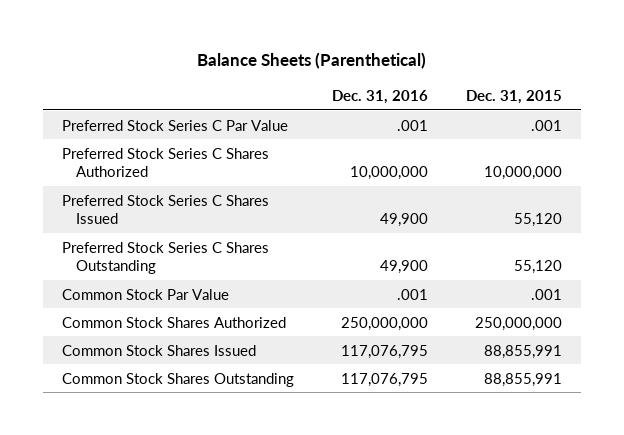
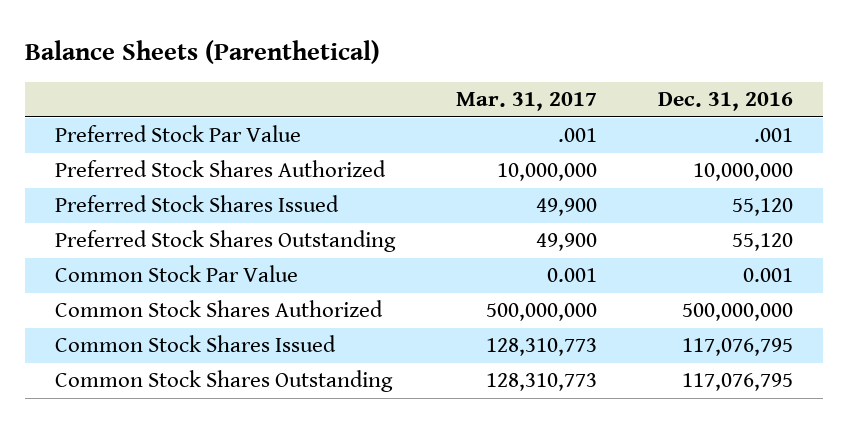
[465,89,562,104] Dec. 31, 2015 -> none
none -> [455,92,597,112] Mar. 31, 2017
[62,119,289,131] Preferred Stock Series C Par Value -> [55,125,302,143] Preferred Stock Par Value
[62,147,270,178] Preferred Stock Series C Shares Authorized -> [55,160,387,178] Preferred Stock Shares Authorized
[62,194,270,225] Preferred Stock Series C Shares Issued -> [55,195,340,213] Preferred Stock Shares Issued
[380,213,429,228] 49,900 -> [731,198,793,217] 55,120
[62,241,270,275] Preferred Stock Series C Shares Outstanding -> [55,230,397,253] Preferred Stock Shares Outstanding
[380,260,429,275] 49,900 -> [731,233,793,252] 55,120
[397,288,429,300] .001 -> [742,268,793,283] 0.001
[341,316,429,331] 250,000,000 -> [681,303,793,322] 500,000,000

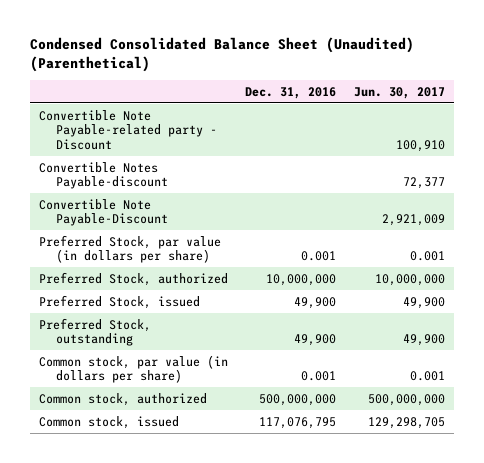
[24,39,380,64] Balance Sheets (Parenthetical) -> [29,36,414,72] Condensed Consolidated Balance Sheet (Unaudited) (Parenthetical)
[455,92,597,112] Mar. 31, 2017 -> none
none -> [354,86,446,99] Jun. 30, 2017
[55,370,394,393] Common Stock Shares Outstanding -> none
none -> [38,109,218,150] Convertible Note Payable-related party - Discount
none -> [38,161,169,190] Convertible Notes Payable-discount
none -> [38,198,169,227] Convertible Note Payable-Discount
[55,125,302,143] Preferred Stock Par Value -> [38,234,221,264] Preferred Stock, par value (in dollars per share)
[753,128,793,143] .001 -> [301,251,337,262] 0.001
[55,160,387,178] Preferred Stock Shares Authorized -> [38,271,228,286] Preferred Stock, authorized
[55,195,340,213] Preferred Stock Shares Issued -> [38,294,200,309] Preferred Stock, issued
[731,198,793,217] 55,120 -> [294,296,337,309] 49,900
[55,230,397,253] Preferred Stock Shares Outstanding -> [38,317,151,347] Preferred Stock, outstanding
[731,233,793,252] 55,120 -> [294,334,337,347] 49,900
[55,265,299,283] Common Stock Par Value -> [38,354,228,384] Common stock, par value (in dollars per share)
[55,300,384,318] Common Stock Shares Authorized -> [38,392,207,406] Common stock, authorized
[55,335,337,353] Common Stock Shares Issued -> [38,415,179,429] Common stock, issued

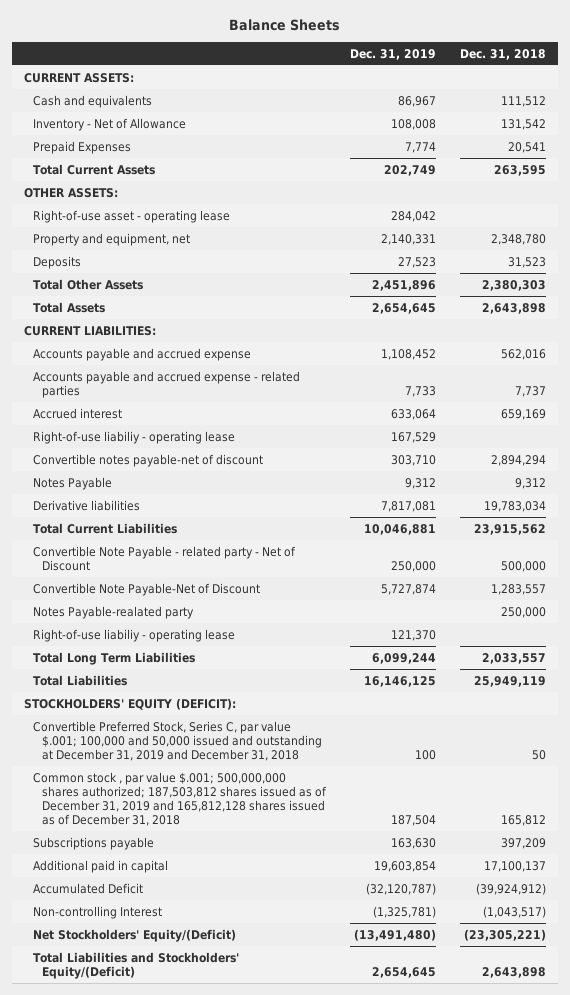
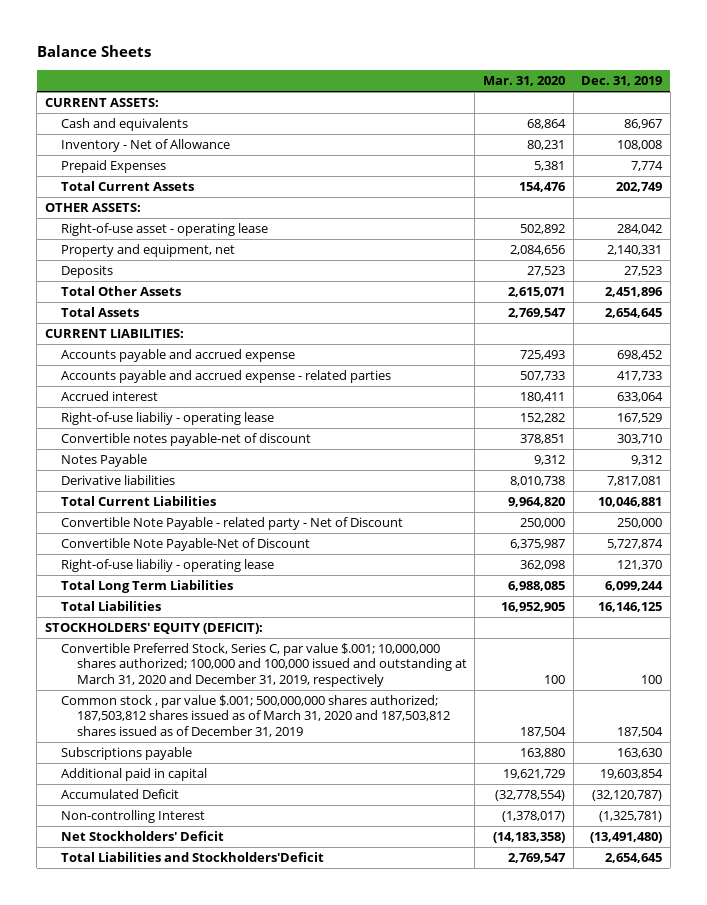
[460,48,547,60] Dec. 31, 2018 -> none
none -> [482,76,565,87] Mar. 31, 2020
[381,348,437,360] 1,108,452 -> [617,350,663,361] 698,452
[405,385,437,397] 7,733 -> [617,371,663,382] 417,733
[33,605,195,619] Notes Payable-realated party -> none
[33,720,323,762] Convertible Preferred Stock, Series C, par value $.001; 100,000 and 50,000 issued and outstanding at December 31, 2019 and December 31, 2018 -> [60,643,467,687] Convertible Preferred Stock, Series C, par value $.001; 10,000,000 shares authorized; 100,000 and 100,000 issued and outstanding at March 31, 2020 and December 31, 2019, respectively
[33,771,328,827] Common stock , par value $.001; 500,000,000 shares authorized; 187,503,812 shares issued as of December 31, 2019 and 165,812,128 shares issued as of December 31, 2018 -> [60,695,450,737] Common stock , par value $.001; 500,000,000 shares authorized; 187,503,812 shares issued as of March 31, 2020 and 187,503,812 shares issued as of December 31, 2019
[33,928,237,942] Net Stockholders' Equity/(Deficit) -> [60,831,224,842] Net Stockholders' Deficit
[33,951,240,979] Total Liabilities and Stockholders' Equity/(Deficit) -> [60,852,324,863] Total Liabilities and Stockholders'Deficit

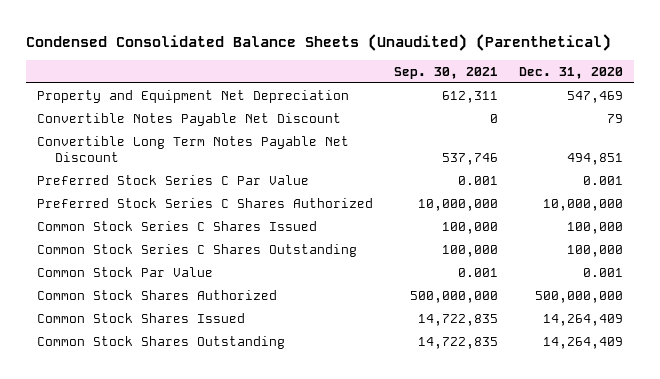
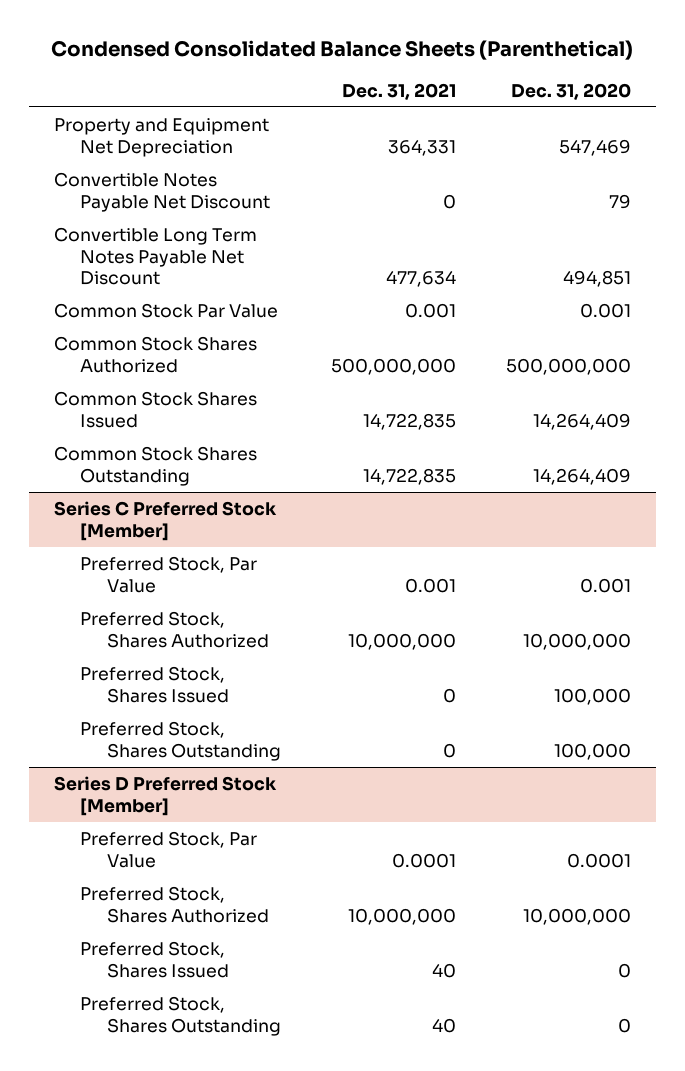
[26,33,612,51] Condensed Consolidated Balance Sheets (Unaudited) (Parenthetical) -> [51,40,634,61] Condensed Consolidated Balance Sheets (Parenthetical)
[394,66,499,79] Sep. 30, 2021 -> none
none -> [341,82,456,100] Dec. 31, 2021
[36,175,309,186] Preferred Stock Series C Par Value -> none
[36,198,373,209] Preferred Stock Series C Shares Authorized -> none
[36,221,317,232] Common Stock Series C Shares Issued -> none
[36,244,357,258] Common Stock Series C Shares Outstanding -> none
none -> [53,500,277,541] Series C Preferred Stock [Member]
none -> [80,555,258,593] Preferred Stock, Par Value
none -> [80,610,269,648] Preferred Stock, Shares Authorized
none -> [80,665,229,703] Preferred Stock, Shares Issued
none -> [80,720,281,761] Preferred Stock, Shares Outstanding
none -> [53,775,277,816] Series D Preferred Stock [Member]
none -> [80,830,258,868] Preferred Stock, Par Value
none -> [80,885,269,923] Preferred Stock, Shares Authorized
none -> [80,940,229,978] Preferred Stock, Shares Issued
none -> [80,995,281,1036] Preferred Stock, Shares Outstanding

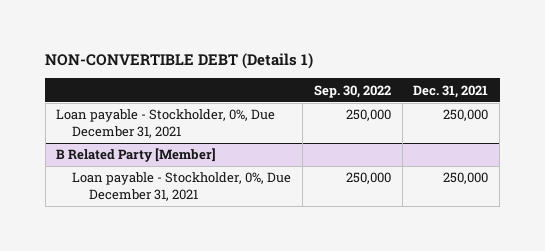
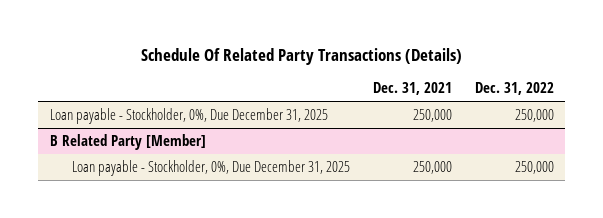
[45,53,314,70] NON-CONVERTIBLE DEBT (Details 1) -> [140,47,462,65] Schedule Of Related Party Transactions (Details)
[313,84,391,98] Sep. 30, 2022 -> none
none -> [474,82,554,96] Dec. 31, 2022
[56,109,276,138] Loan payable - Stockholder, 0%, Due December 31, 2021 -> [49,108,328,125] Loan payable - Stockholder, 0%, Due December 31, 2025
[72,172,292,201] Loan payable - Stockholder, 0%, Due December 31, 2021 -> [72,160,351,177] Loan payable - Stockholder, 0%, Due December 31, 2025

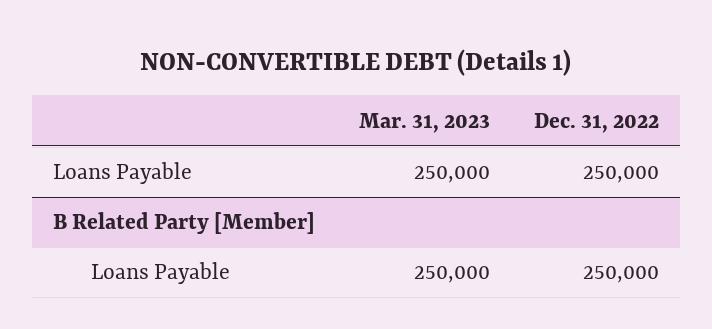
[140,47,462,65] Schedule Of Related Party Transactions (Details) -> [139,49,571,77] NON-CONVERTIBLE DEBT (Details 1)
[373,82,453,96] Dec. 31, 2021 -> none
none -> [358,112,490,133] Mar. 31, 2023
[49,108,328,125] Loan payable - Stockholder, 0%, Due December 31, 2025 -> [53,162,193,185] Loans Payable
[72,160,351,177] Loan payable - Stockholder, 0%, Due December 31, 2025 -> [90,262,230,285] Loans Payable

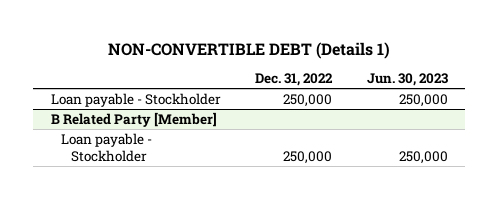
[358,112,490,133] Mar. 31, 2023 -> none
none -> [367,73,449,87] Jun. 30, 2023
[53,162,193,185] Loans Payable -> [50,92,221,107] Loan payable - Stockholder
[90,262,230,285] Loans Payable -> [60,132,152,162] Loan payable - Stockholder

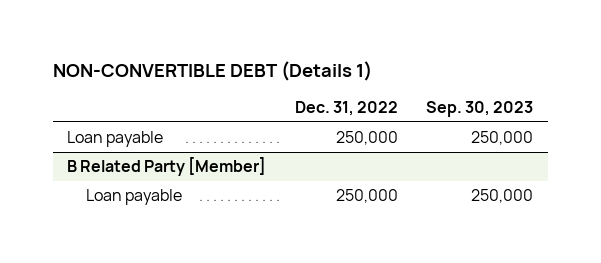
[367,73,449,87] Jun. 30, 2023 -> none
none -> [426,101,534,118] Sep. 30, 2023
[50,92,221,107] Loan payable - Stockholder -> [67,131,164,148] Loan payable
[60,132,152,162] Loan payable - Stockholder -> [85,189,182,206] Loan payable

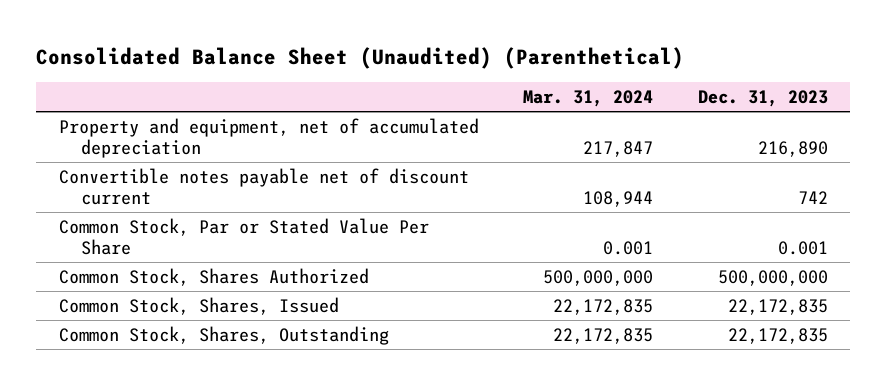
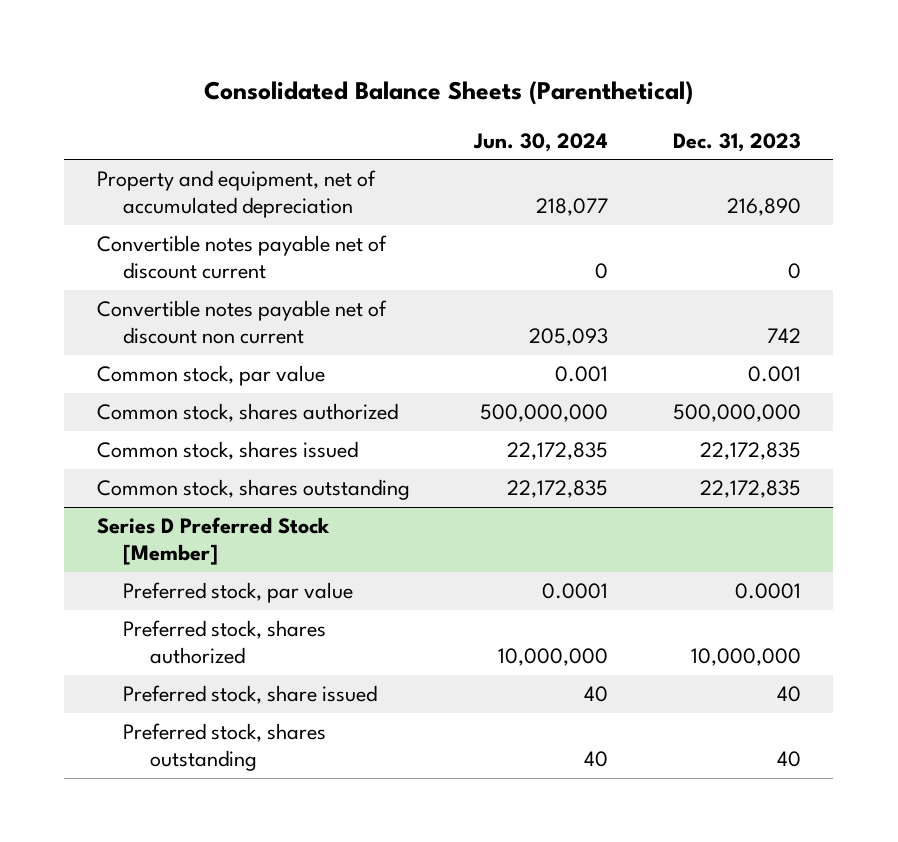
[36,47,685,70] Consolidated Balance Sheet (Unaudited) (Parenthetical) -> [203,80,693,105] Consolidated Balance Sheets (Parenthetical)
[523,90,654,108] Mar. 31, 2024 -> none
none -> [473,132,609,152] Jun. 30, 2024
[798,191,829,205] 742 -> [787,263,801,280] 0
none -> [96,300,387,345] Convertible notes payable net of discount non current
[58,217,429,256] Common Stock, Par or Stated Value Per Share -> [96,365,325,387] Common stock, par value
[58,267,369,286] Common Stock, Shares Authorized -> [96,403,398,423] Common stock, shares authorized
[58,296,339,315] Common Stock, Shares, Issued -> [96,441,358,461] Common stock, shares issued
[58,325,389,345] Common Stock, Shares, Outstanding -> [96,479,410,501] Common stock, shares outstanding
none -> [96,517,330,566] Series D Preferred Stock [Member]
none -> [123,582,354,604] Preferred stock, par value
none -> [123,620,327,665] Preferred stock, shares authorized
none -> [123,685,378,705] Preferred stock, share issued
none -> [123,723,327,772] Preferred stock, shares outstanding

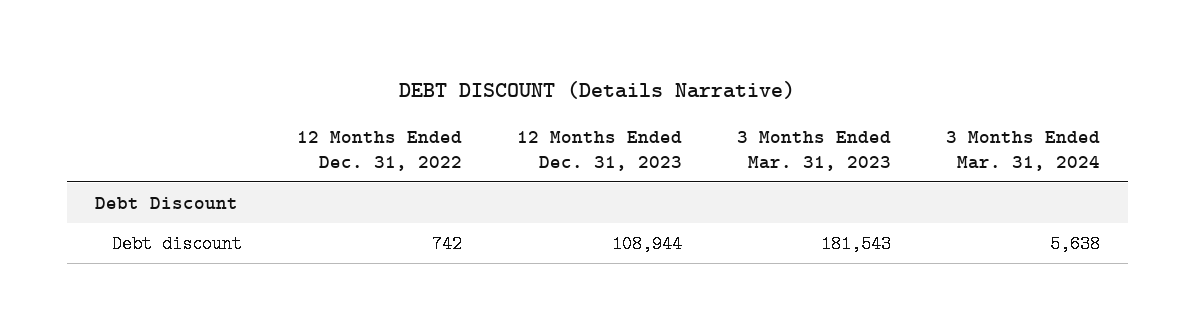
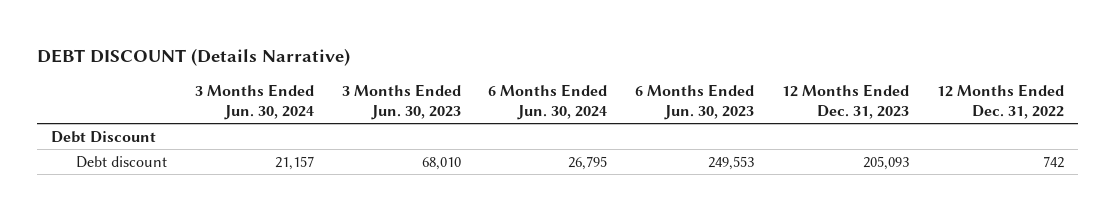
[736,130,891,171] 3 Months Ended Mar. 31, 2023 -> none
[945,130,1100,171] 3 Months Ended Mar. 31, 2024 -> none
none -> [194,84,314,120] 3 Months Ended Jun. 30, 2024
none -> [341,84,461,120] 3 Months Ended Jun. 30, 2023
none -> [488,84,608,120] 6 Months Ended Jun. 30, 2024
none -> [635,84,755,120] 6 Months Ended Jun. 30, 2023
[611,234,682,253] 108,944 -> [862,155,909,170] 205,093

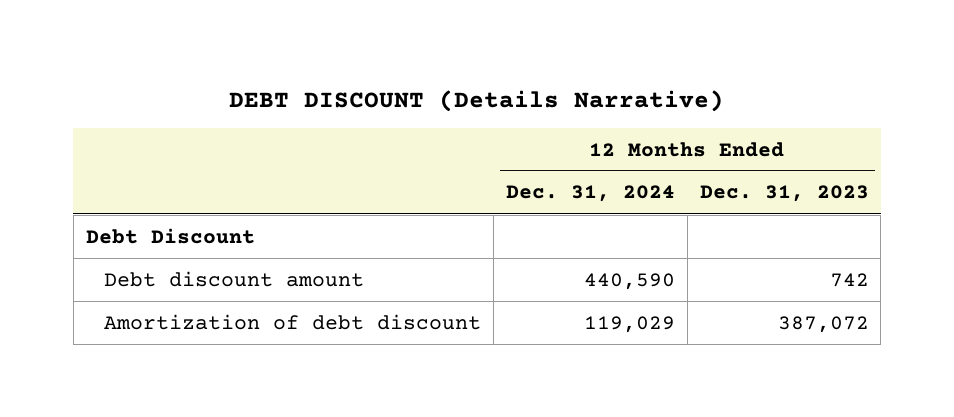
[194,84,314,120] 3 Months Ended Jun. 30, 2024 -> none
[341,84,461,120] 3 Months Ended Jun. 30, 2023 -> none
[488,84,608,120] 6 Months Ended Jun. 30, 2024 -> none
[635,84,755,120] 6 Months Ended Jun. 30, 2023 -> none
[936,84,1064,119] 12 Months Ended Dec. 31, 2022 -> none
none -> [505,185,675,203] Dec. 31, 2024
none -> [103,270,364,287] Debt discount amount
[76,155,168,168] Debt discount -> [103,313,481,330] Amortization of debt discount
[862,155,909,170] 205,093 -> [777,315,869,333] 387,072

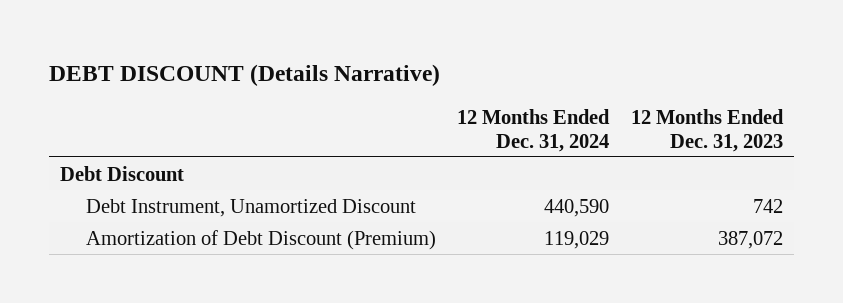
[103,270,364,287] Debt discount amount -> [85,198,416,217] Debt Instrument, Unamortized Discount
[103,313,481,330] Amortization of debt discount -> [85,229,436,250] Amortization of Debt Discount (Premium)

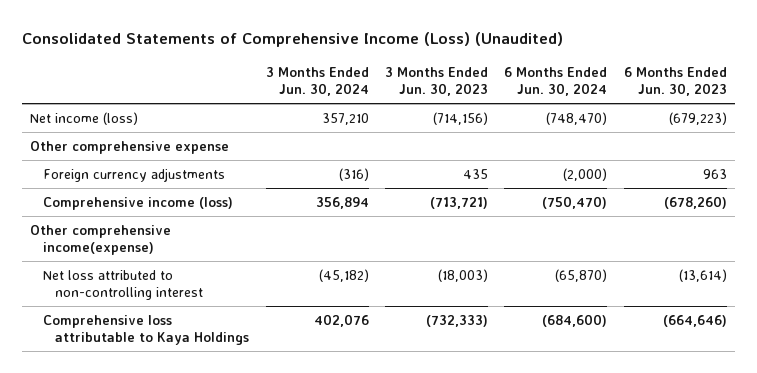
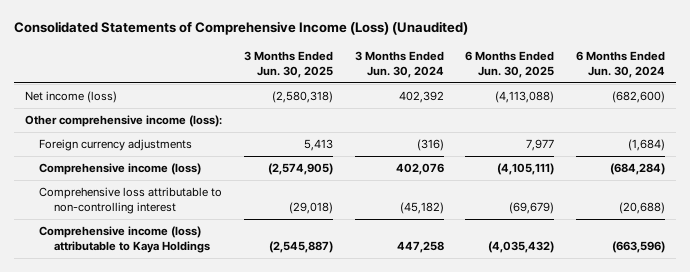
[385,66,489,97] 3 Months Ended Jun. 30, 2023 -> none
[623,66,727,97] 6 Months Ended Jun. 30, 2023 -> none
none -> [244,50,334,78] 3 Months Ended Jun. 30, 2025
none -> [465,50,555,78] 6 Months Ended Jun. 30, 2025
[30,224,172,255] Other comprehensive income(expense) -> none
[321,112,369,125] 357,210 -> [398,90,444,103] 402,392
[546,111,608,125] (748,470) -> [611,90,665,103] (682,600)
[30,140,230,154] Other comprehensive expense -> [25,114,223,127] Other comprehensive income (loss):
[563,167,608,181] (2,000) -> [627,138,665,151] (1,684)
[315,196,369,209] 356,894 -> [395,162,444,175] 402,076
[542,195,608,209] (750,470) -> [609,162,665,175] (684,284)
[42,269,204,300] Net loss attributed to non-controlling interest -> [39,186,223,215] Comprehensive loss attributable to non-controlling interest
[555,268,608,282] (65,870) -> [618,202,665,215] (20,688)
[42,314,250,345] Comprehensive loss attributable to Kaya Holdings -> [39,225,210,254] Comprehensive income (loss) attributable to Kaya Holdings
[313,313,369,327] 402,076 -> [396,241,444,254] 447,258
[542,313,608,327] (684,600) -> [611,241,665,254] (663,596)

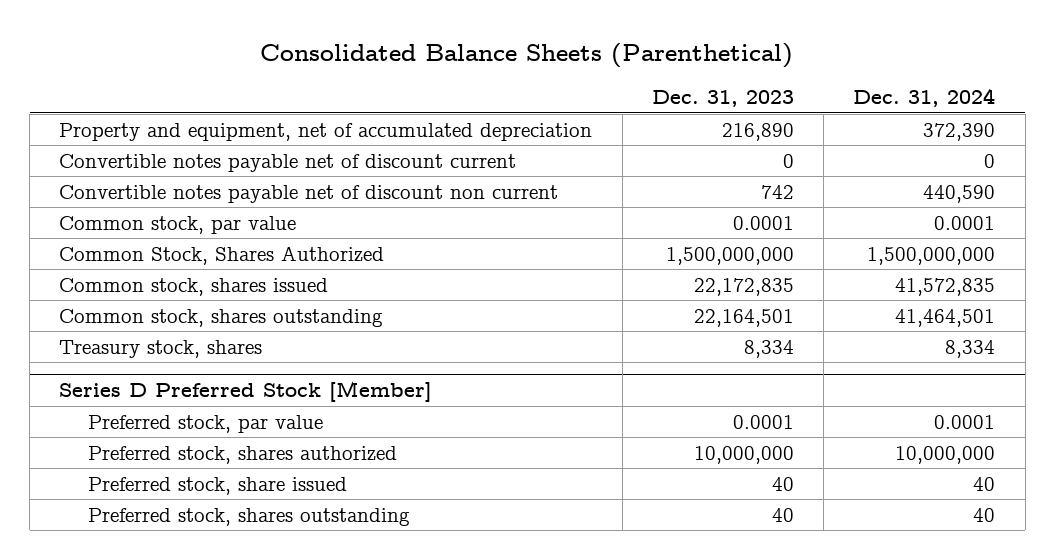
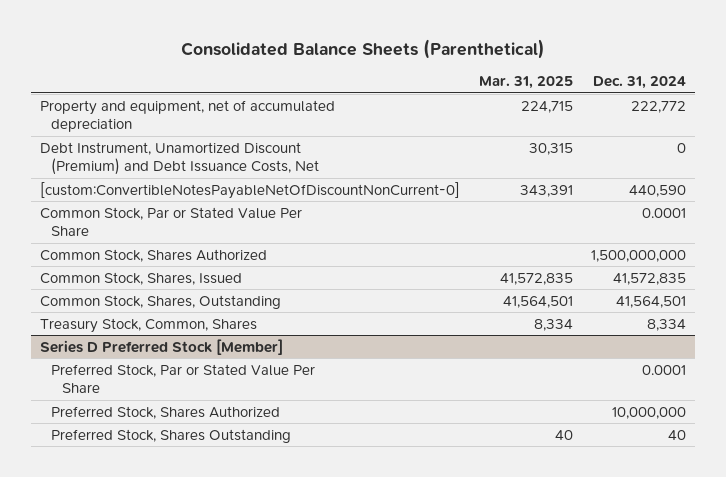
[651,89,794,107] Dec. 31, 2023 -> none
none -> [478,76,573,90] Mar. 31, 2025
[923,122,996,141] 372,390 -> [631,100,687,113] 222,772
[59,153,517,172] Convertible notes payable net of discount current -> [40,141,320,176] Debt Instrument, Unamortized Discount (Premium) and Debt Issuance Costs, Net
[59,184,559,203] Convertible notes payable net of discount non current -> [40,181,461,199] [custom:ConvertibleNotesPayableNetOfDiscountNonCurrent-0]
[59,215,297,234] Common stock, par value -> [40,206,303,237] Common Stock, Par or Stated Value Per Share
[59,277,329,296] Common stock, shares issued -> [40,271,243,285] Common Stock, Shares, Issued
[59,308,384,327] Common stock, shares outstanding -> [40,294,282,309] Common Stock, Shares, Outstanding
[895,308,996,327] 41,464,501 -> [616,295,687,308] 41,564,501
[59,339,263,358] Treasury stock, shares -> [40,317,258,333] Treasury Stock, Common, Shares
[87,476,347,495] Preferred stock, share issued -> none
[87,414,323,433] Preferred stock, par value -> [51,363,316,394] Preferred Stock, Par or Stated Value Per Share
[87,445,397,464] Preferred stock, shares authorized -> [51,405,281,419] Preferred Stock, Shares Authorized
[87,507,410,526] Preferred stock, shares outstanding -> [51,428,292,443] Preferred Stock, Shares Outstanding

